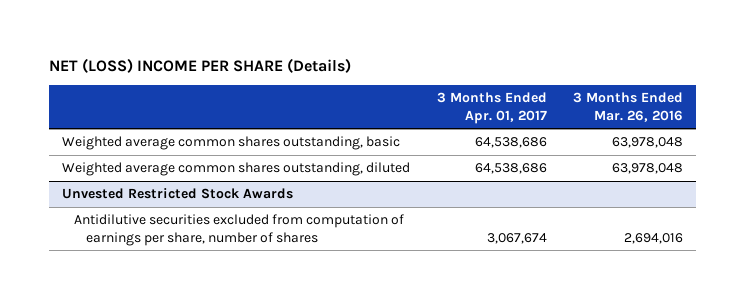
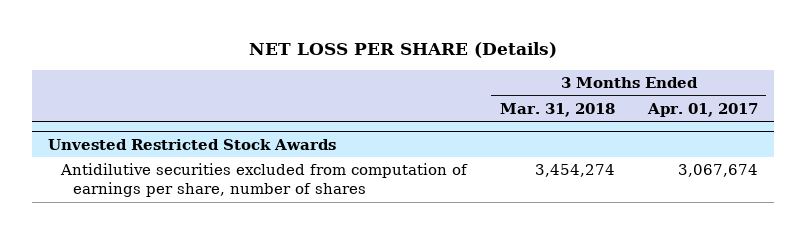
[49,57,352,73] NET (LOSS) INCOME PER SHARE (Details) -> [248,41,557,58] NET LOSS PER SHARE (Details)
[573,92,684,122] 3 Months Ended Mar. 26, 2016 -> none
none -> [499,102,615,117] Mar. 31, 2018
[62,136,401,151] Weighted average common shares outstanding, basic -> none
[62,162,411,177] Weighted average common shares outstanding, diluted -> none

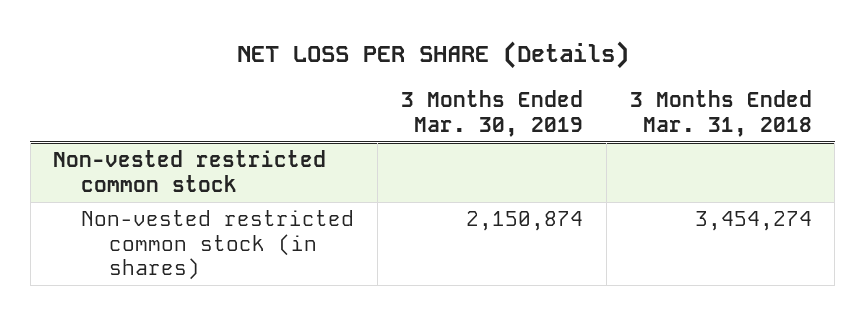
[646,102,758,117] Apr. 01, 2017 -> none
none -> [401,90,584,137] 3 Months Ended Mar. 30, 2019
[48,138,337,150] Unvested Restricted Stock Awards -> [53,150,327,192] Non-vested restricted common stock
[59,163,468,198] Antidilutive securities excluded from computation of earnings per share, number of shares -> [81,210,355,281] Non-vested restricted common stock (in shares)

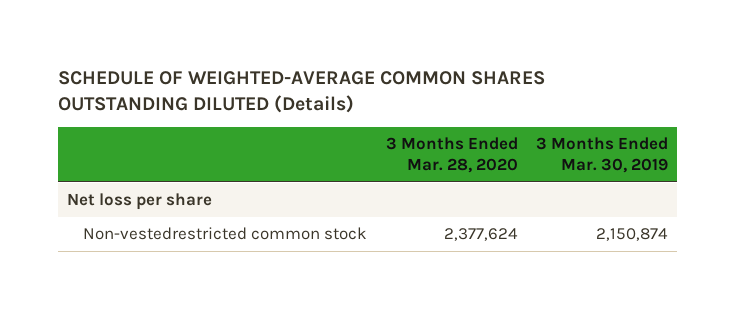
[236,41,629,70] NET LOSS PER SHARE (Details) -> [58,71,546,114] SCHEDULE OF WEIGHTED-AVERAGE COMMON SHARES OUTSTANDING DILUTED (Details)
[629,90,812,137] 3 Months Ended Mar. 31, 2018 -> none
none -> [385,137,518,174] 3 Months Ended Mar. 28, 2020
[53,150,327,192] Non-vested restricted common stock -> none
none -> [67,193,213,211] Net loss per share
[81,210,355,281] Non-vested restricted common stock (in shares) -> [83,227,368,241] Non-vestedrestricted common stock

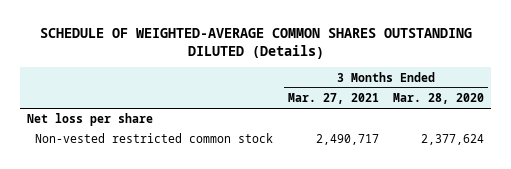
[535,137,668,174] 3 Months Ended Mar. 30, 2019 -> none
none -> [287,93,379,105] Mar. 27, 2021
[83,227,368,241] Non-vestedrestricted common stock -> [35,133,274,144] Non-vested restricted common stock

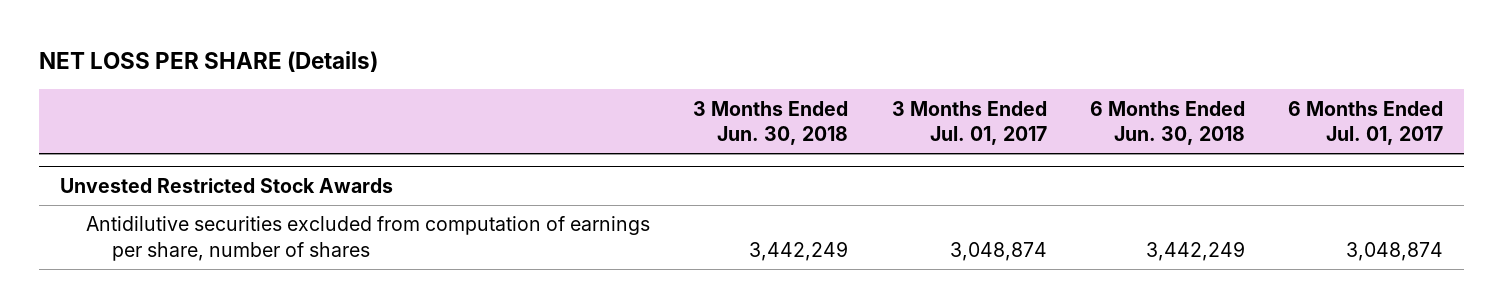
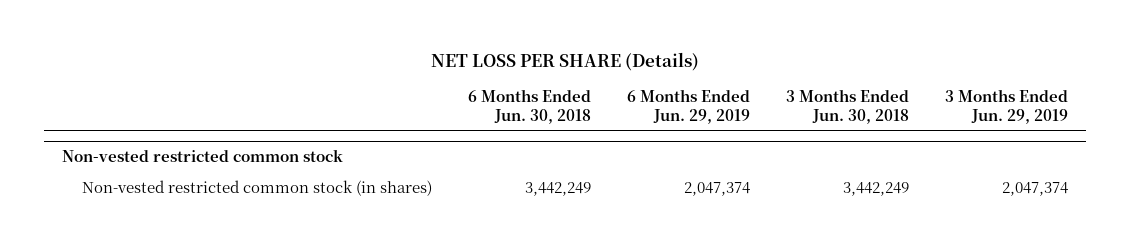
[891,100,1047,146] 3 Months Ended Jul. 01, 2017 -> none
[1287,100,1443,146] 6 Months Ended Jul. 01, 2017 -> none
none -> [627,89,751,124] 6 Months Ended Jun. 29, 2019
none -> [945,89,1069,124] 3 Months Ended Jun. 29, 2019
[60,178,394,194] Unvested Restricted Stock Awards -> [61,148,343,162] Non-vested restricted common stock
[86,216,651,261] Antidilutive securities excluded from computation of earnings per share, number of shares -> [81,179,432,196] Non-vested restricted common stock (in shares)

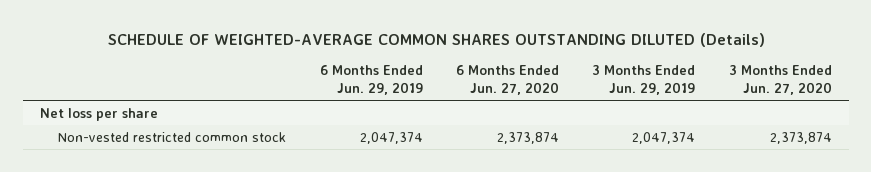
[430,51,699,71] NET LOSS PER SHARE (Details) -> [107,32,765,47] SCHEDULE OF WEIGHTED-AVERAGE COMMON SHARES OUTSTANDING DILUTED (Details)
[468,89,592,124] 6 Months Ended Jun. 30, 2018 -> none
[786,89,910,124] 3 Months Ended Jun. 30, 2018 -> none
none -> [456,65,560,96] 6 Months Ended Jun. 27, 2020
none -> [728,65,832,96] 3 Months Ended Jun. 27, 2020
[61,148,343,162] Non-vested restricted common stock -> none
none -> [39,107,158,121] Net loss per share
[81,179,432,196] Non-vested restricted common stock (in shares) -> [58,131,287,142] Non-vested restricted common stock

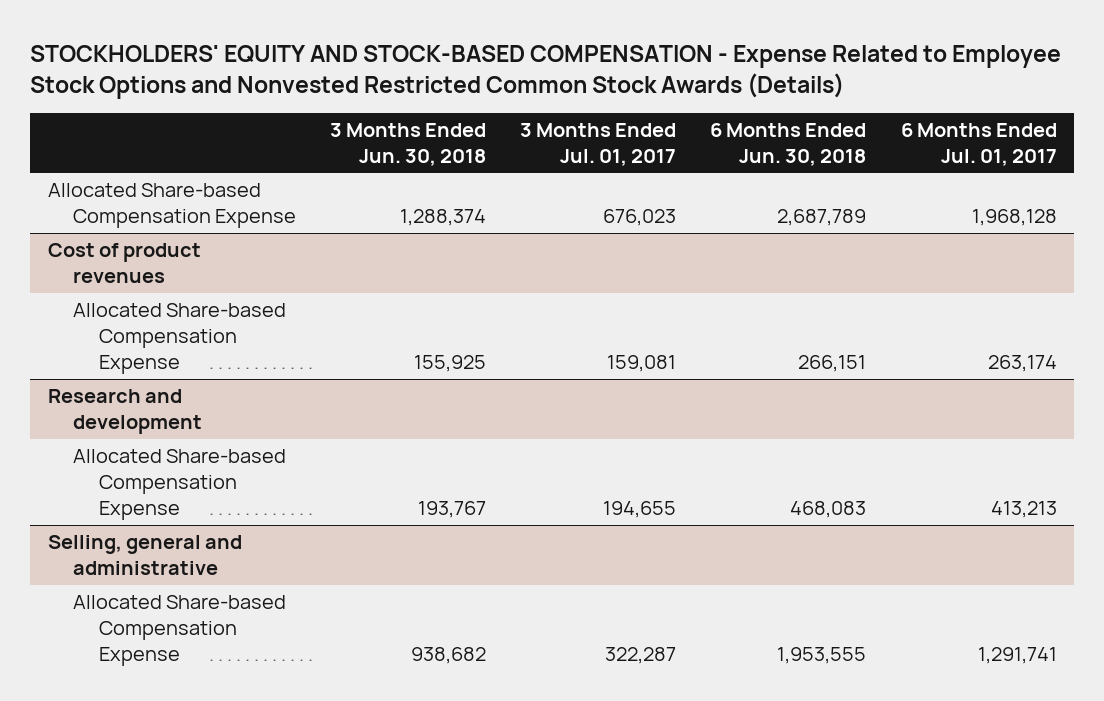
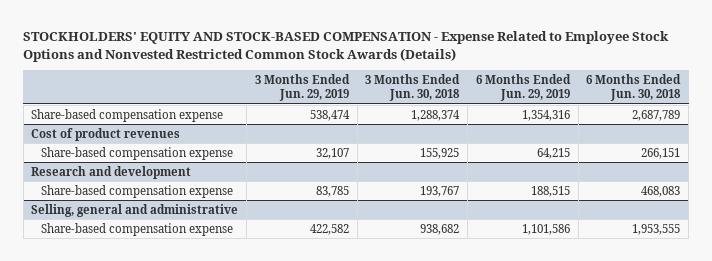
[520,122,677,166] 3 Months Ended Jul. 01, 2017 -> none
[900,122,1057,166] 6 Months Ended Jul. 01, 2017 -> none
none -> [254,73,350,102] 3 Months Ended Jun. 29, 2019
none -> [475,73,571,102] 6 Months Ended Jun. 29, 2019
[47,183,297,229] Allocated Share-based Compensation Expense -> [31,108,224,122] Share-based compensation expense
[73,303,287,375] Allocated Share-based Compensation Expense -> [40,146,233,160] Share-based compensation expense
[73,449,287,521] Allocated Share-based Compensation Expense -> [40,184,233,198] Share-based compensation expense
[73,595,287,667] Allocated Share-based Compensation Expense -> [40,222,233,236] Share-based compensation expense

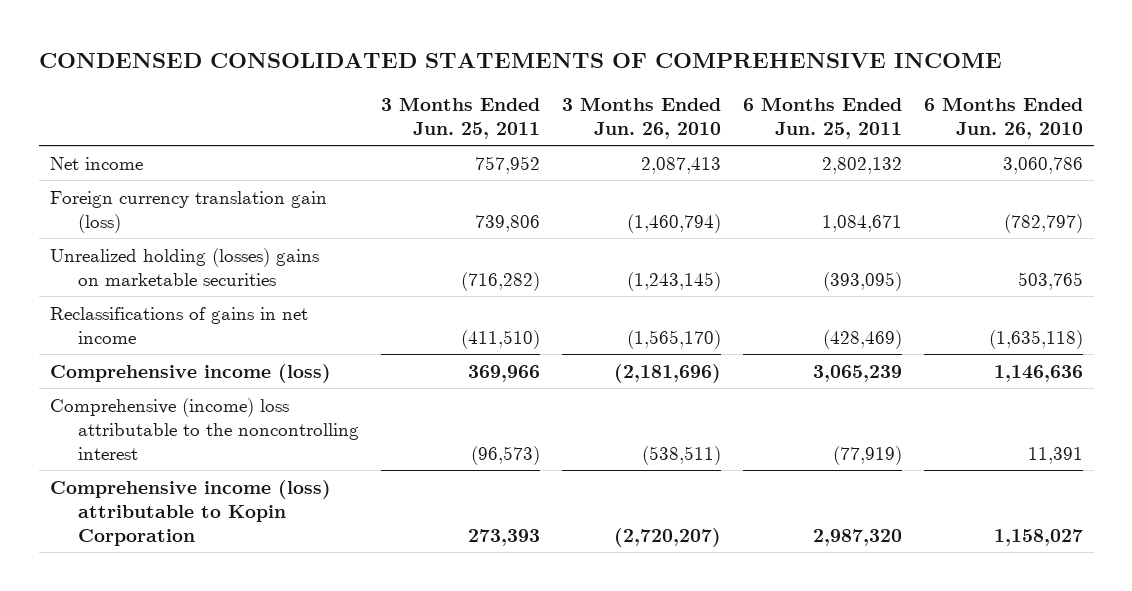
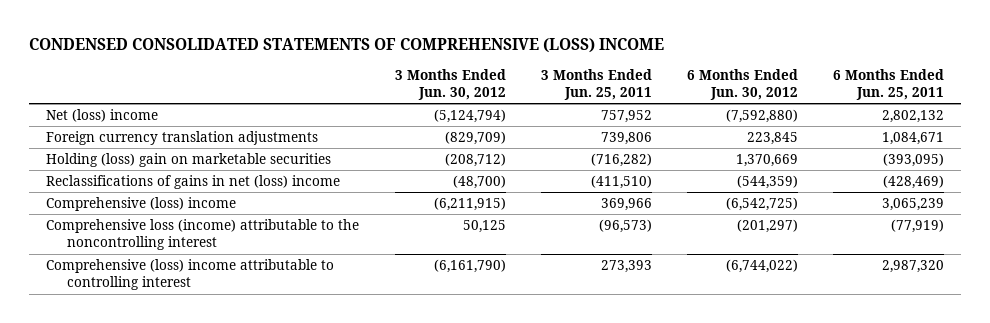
[38,52,1002,68] CONDENSED CONSOLIDATED STATEMENTS OF COMPREHENSIVE INCOME -> [28,38,664,54] CONDENSED CONSOLIDATED STATEMENTS OF COMPREHENSIVE (LOSS) INCOME
[561,96,721,139] 3 Months Ended Jun. 26, 2010 -> none
[923,96,1083,139] 6 Months Ended Jun. 26, 2010 -> none
none -> [394,68,506,100] 3 Months Ended Jun. 30, 2012
none -> [686,68,798,100] 6 Months Ended Jun. 30, 2012
[49,156,143,170] Net income -> [46,109,159,123] Net (loss) income
[49,190,327,233] Foreign currency translation gain (loss) -> [46,131,319,146] Foreign currency translation adjustments
[49,247,319,286] Unrealized holding (losses) gains on marketable securities -> [46,153,332,168] Holding (loss) gain on marketable securities
[49,306,308,344] Reclassifications of gains in net income -> [46,175,341,190] Reclassifications of gains in net (loss) income
[49,363,331,383] Comprehensive income (loss) -> [46,197,237,212] Comprehensive (loss) income
[49,397,359,460] Comprehensive (income) loss attributable to the noncontrolling interest -> [46,219,360,251] Comprehensive loss (income) attributable to the noncontrolling interest
[49,479,331,546] Comprehensive income (loss) attributable to Kopin Corporation -> [46,259,335,291] Comprehensive (loss) income attributable to controlling interest

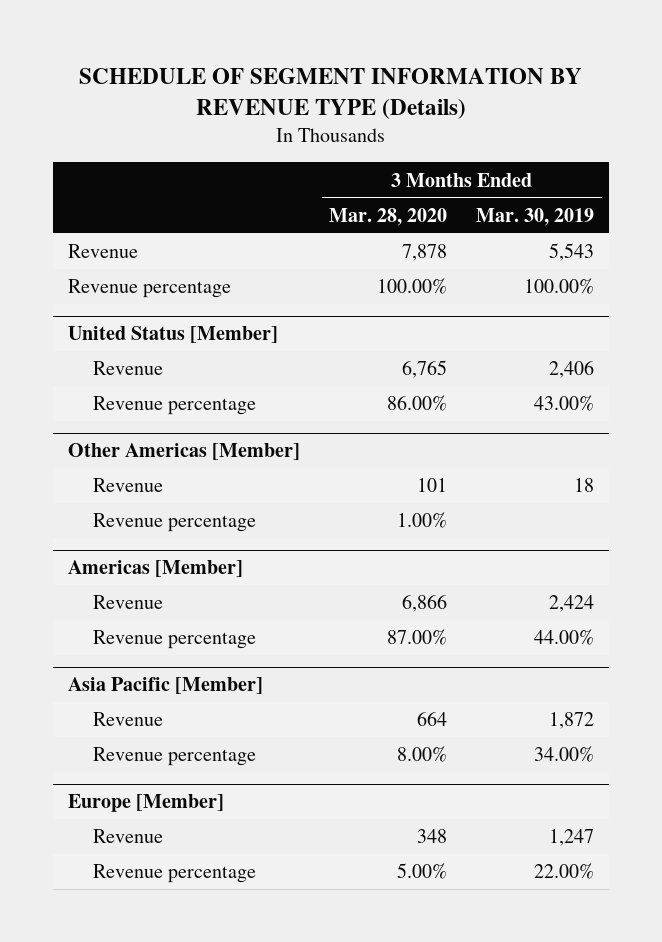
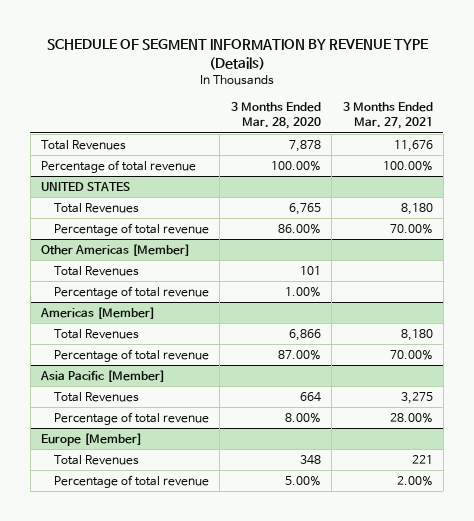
[476,207,595,226] Mar. 30, 2019 -> none
none -> [342,102,433,130] 3 Months Ended Mar. 27, 2021
[67,326,278,344] United Status [Member] -> none
[67,244,138,259] Revenue -> [41,140,127,151] Total Revenues
[67,279,231,299] Revenue percentage -> [41,160,197,174] Percentage of total revenue
none -> [41,182,131,193] UNITED STATES
[92,361,163,376] Revenue -> [53,203,139,214] Total Revenues
[92,396,256,416] Revenue percentage -> [53,223,209,237] Percentage of total revenue
[92,478,163,493] Revenue -> [53,266,139,277] Total Revenues
[92,513,256,533] Revenue percentage -> [53,286,209,300] Percentage of total revenue
[92,595,163,610] Revenue -> [53,329,139,340] Total Revenues
[92,630,256,650] Revenue percentage -> [53,349,209,363] Percentage of total revenue
[92,712,163,727] Revenue -> [53,392,139,403] Total Revenues
[92,747,256,767] Revenue percentage -> [53,412,209,426] Percentage of total revenue
[92,829,163,844] Revenue -> [53,455,139,466] Total Revenues
[92,864,256,884] Revenue percentage -> [53,475,209,489] Percentage of total revenue

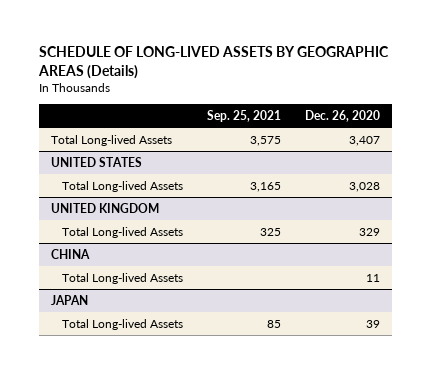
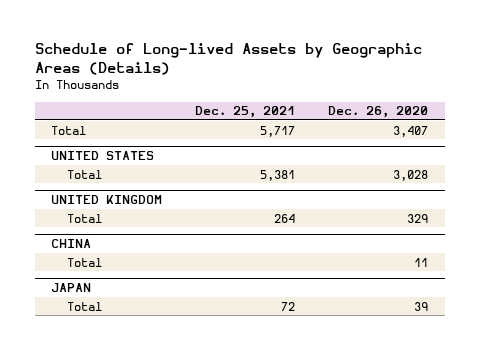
[37,46,389,79] SCHEDULE OF LONG-LIVED ASSETS BY GEOGRAPHIC AREAS (Details) -> [34,42,422,75] Schedule of Long-lived Assets by Geographic Areas (Details)
[207,109,282,122] Sep. 25, 2021 -> none
none -> [195,106,296,119] Dec. 25, 2021
[50,134,172,146] Total Long-lived Assets -> [51,125,87,135] Total
[61,180,183,192] Total Long-lived Assets -> [66,169,102,179] Total
[61,226,183,238] Total Long-lived Assets -> [66,213,102,223] Total
[61,272,183,284] Total Long-lived Assets -> [66,257,102,267] Total
[61,318,183,330] Total Long-lived Assets -> [66,301,102,311] Total

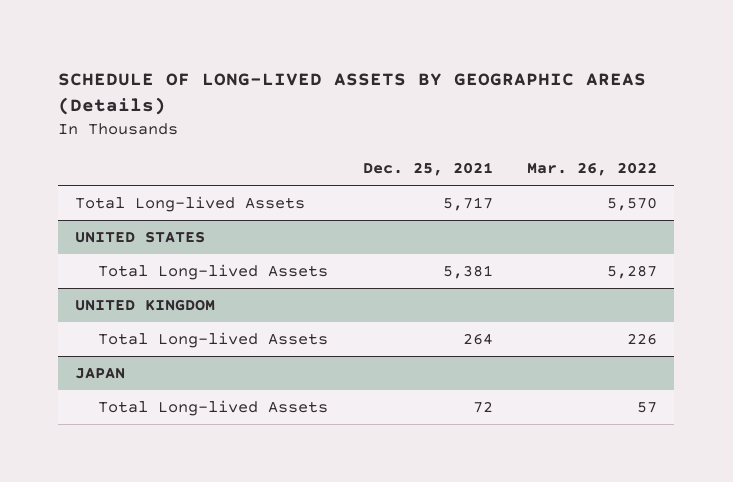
[34,42,422,75] Schedule of Long-lived Assets by Geographic Areas (Details) -> [58,72,647,115] SCHEDULE OF LONG-LIVED ASSETS BY GEOGRAPHIC AREAS (Details)
[328,106,429,119] Dec. 26, 2020 -> none
none -> [527,162,658,177] Mar. 26, 2022
[51,125,87,135] Total -> [75,196,306,213] Total Long-lived Assets
[66,169,102,179] Total -> [98,264,329,281] Total Long-lived Assets
[51,239,92,249] CHINA -> none
[66,257,102,267] Total -> none
[66,213,102,223] Total -> [98,332,329,349] Total Long-lived Assets
[66,301,102,311] Total -> [98,400,329,417] Total Long-lived Assets

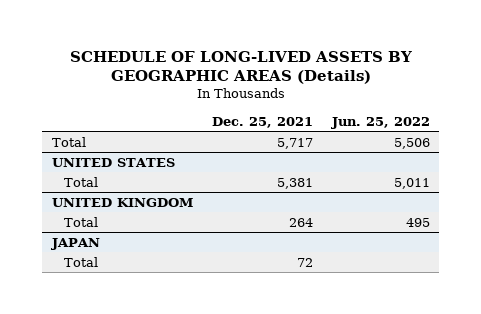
[527,162,658,177] Mar. 26, 2022 -> none
none -> [330,116,430,129] Jun. 25, 2022
[75,196,306,213] Total Long-lived Assets -> [51,136,86,147] Total
[98,264,329,281] Total Long-lived Assets -> [63,176,98,187] Total
[98,332,329,349] Total Long-lived Assets -> [63,216,98,227] Total
[98,400,329,417] Total Long-lived Assets -> [63,256,98,267] Total

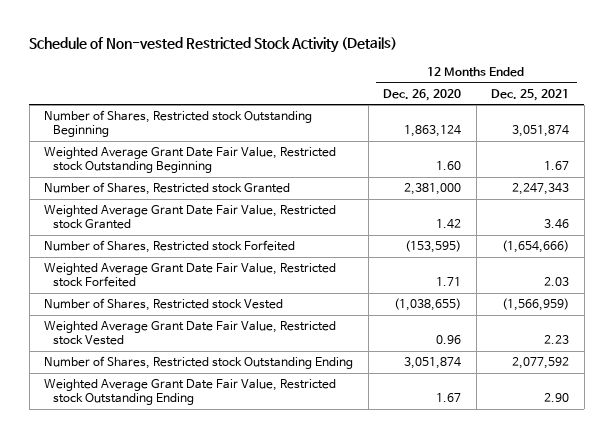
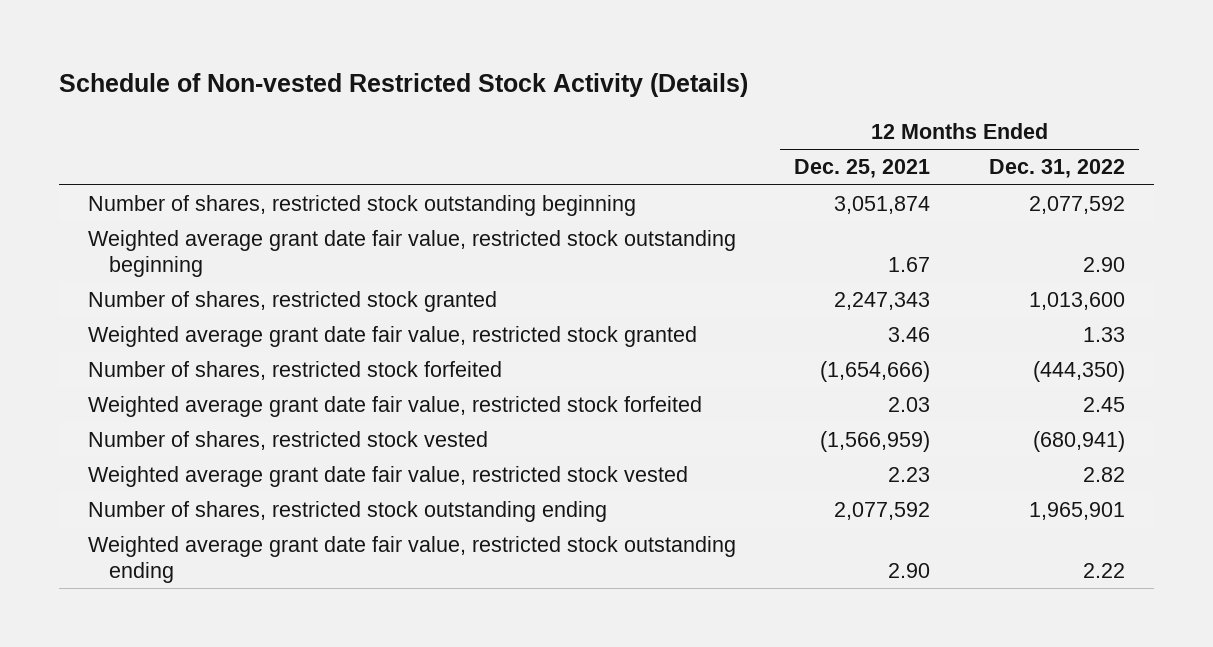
[383,88,462,101] Dec. 26, 2020 -> none
none -> [988,159,1125,179] Dec. 31, 2022
[44,110,313,138] Number of Shares, Restricted stock Outstanding Beginning -> [87,195,636,217] Number of shares, restricted stock outstanding beginning
[44,147,337,174] Weighted Average Grant Date Fair Value, Restricted stock Outstanding Beginning -> [87,230,736,278] Weighted average grant date fair value, restricted stock outstanding beginning
[44,182,291,196] Number of Shares, Restricted stock Granted -> [87,291,497,313] Number of shares, restricted stock granted
[44,205,337,230] Weighted Average Grant Date Fair Value, Restricted stock Granted -> [87,326,697,348] Weighted average grant date fair value, restricted stock granted
[44,240,296,254] Number of Shares, Restricted stock Forfeited -> [87,361,502,381] Number of shares, restricted stock forfeited
[44,263,337,288] Weighted Average Grant Date Fair Value, Restricted stock Forfeited -> [87,396,702,418] Weighted average grant date fair value, restricted stock forfeited
[44,298,284,312] Number of Shares, Restricted stock Vested -> [87,431,488,451] Number of shares, restricted stock vested
[44,321,337,346] Weighted Average Grant Date Fair Value, Restricted stock Vested -> [87,466,688,488] Weighted average grant date fair value, restricted stock vested
[44,356,354,370] Number of Shares, Restricted stock Outstanding Ending -> [87,501,607,523] Number of shares, restricted stock outstanding ending
[44,379,337,406] Weighted Average Grant Date Fair Value, Restricted stock Outstanding Ending -> [87,536,736,584] Weighted average grant date fair value, restricted stock outstanding ending

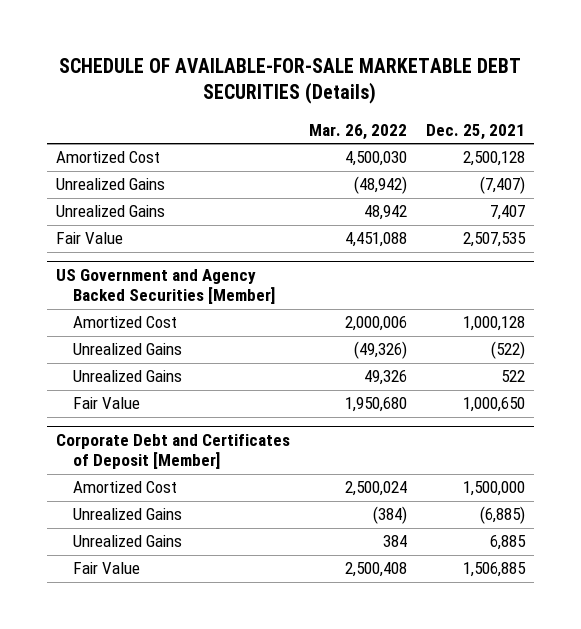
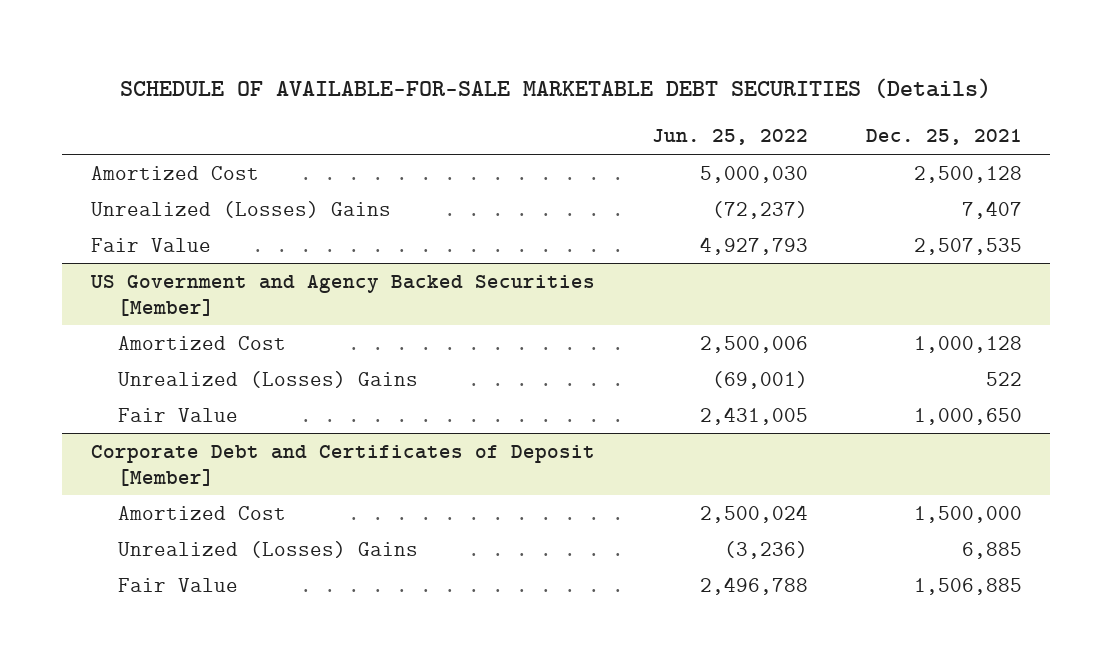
[308,123,407,140] Mar. 26, 2022 -> none
none -> [652,129,809,146] Jun. 25, 2022
[56,178,166,191] Unrealized Gains -> none
[56,205,166,218] Unrealized Gains -> [91,200,392,218] Unrealized (Losses) Gains
[73,343,183,356] Unrealized Gains -> none
[73,370,183,383] Unrealized Gains -> [118,370,419,388] Unrealized (Losses) Gains
[73,508,183,521] Unrealized Gains -> none
[73,535,183,548] Unrealized Gains -> [118,540,419,558] Unrealized (Losses) Gains

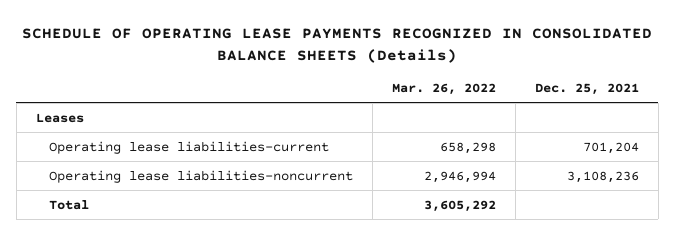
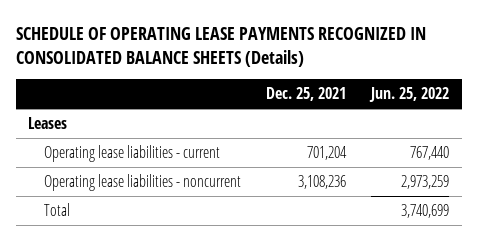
[391,83,496,96] Mar. 26, 2022 -> none
none -> [369,87,450,103] Jun. 25, 2022
[48,140,329,154] Operating lease liabilities-current -> [43,145,220,163] Operating lease liabilities - current
[48,169,353,183] Operating lease liabilities-noncurrent -> [43,174,241,192] Operating lease liabilities - noncurrent

